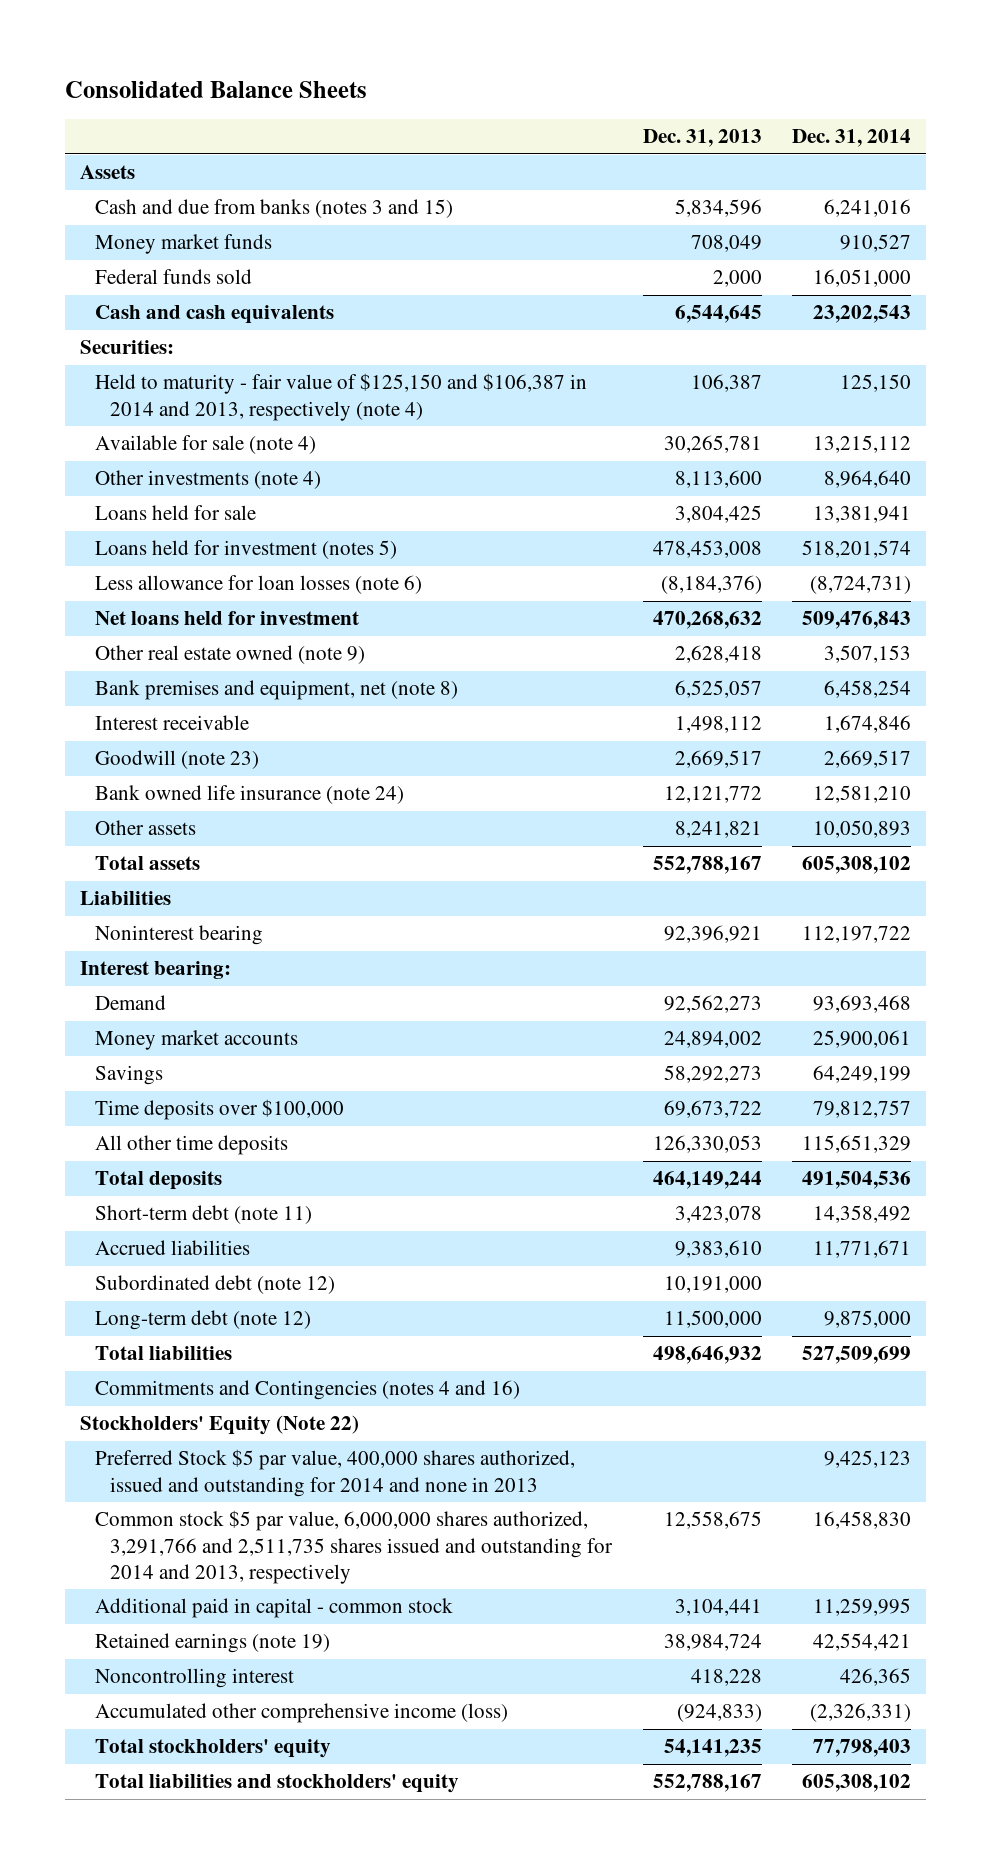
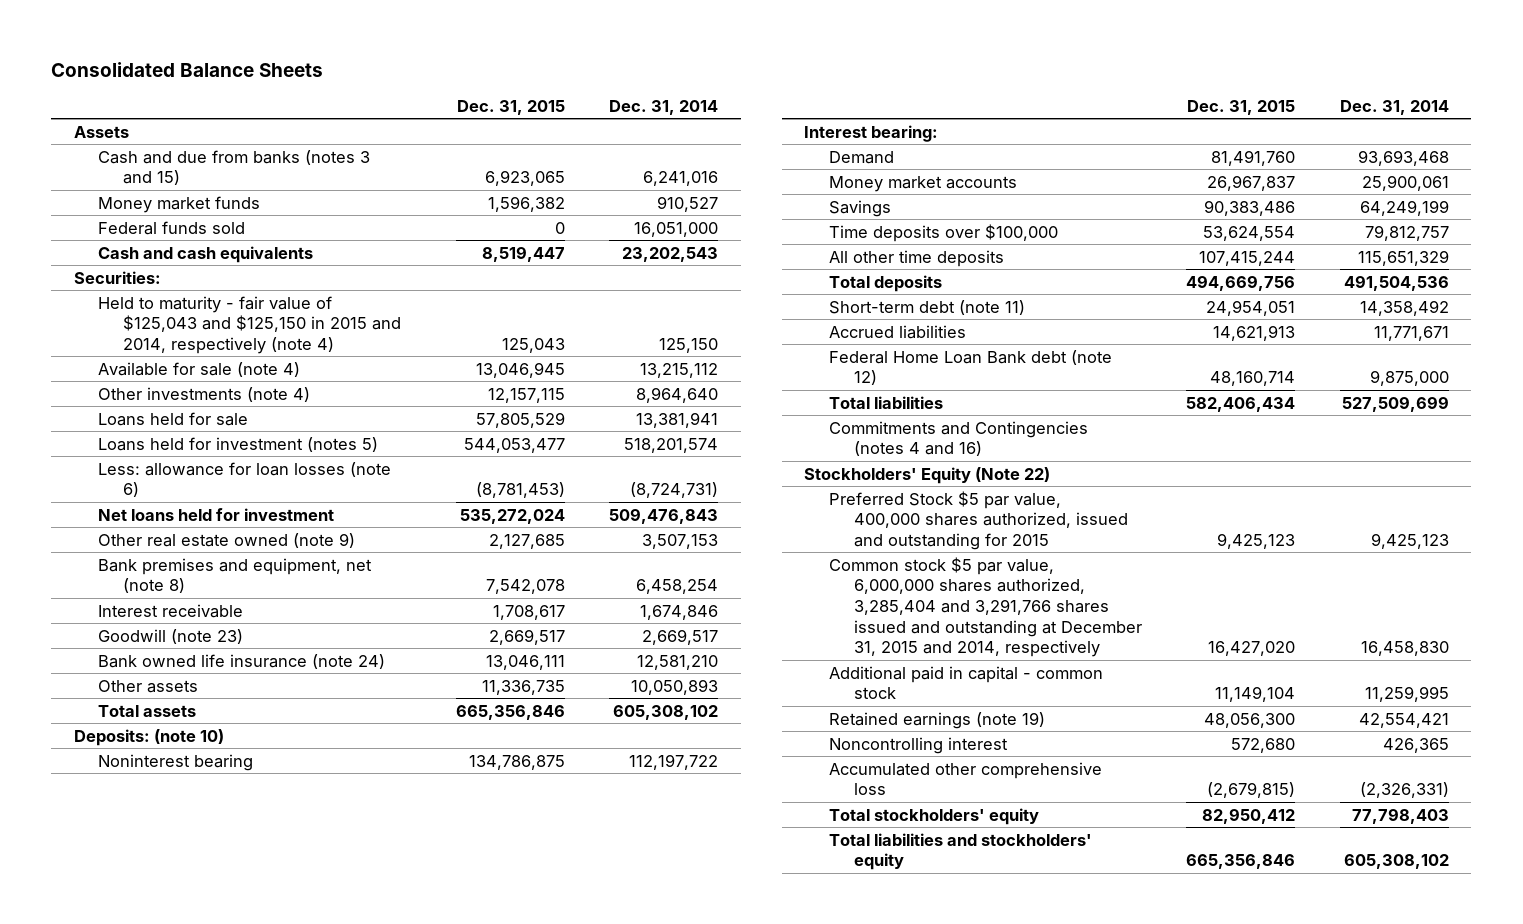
[642,129,762,148] Dec. 31, 2013 -> none
none -> [456,99,565,115] Dec. 31, 2015
[95,373,588,421] Held to maturity - fair value of $125,150 and $106,387 in 2014 and 2013, respectively (note 4) -> [98,295,402,354] Held to maturity - fair value of $125,043 and $125,150 in 2015 and 2014, respectively (note 4)
[95,575,423,595] Less allowance for loan losses (note 6) -> [98,461,392,498] Less: allowance for loan losses (note 6)
[79,891,171,906] Liabilities -> none
none -> [73,728,224,746] Deposits: (note 10)
[95,1275,336,1295] Subordinated debt (note 12) -> none
[95,1310,312,1331] Long-term debt (note 12) -> [829,349,1113,386] Federal Home Loan Bank debt (note 12)
[95,1449,576,1497] Preferred Stock $5 par value, 400,000 shares authorized, issued and outstanding for 2014 and none in 2013 -> [829,490,1128,550] Preferred Stock $5 par value, 400,000 shares authorized, issued and outstanding for 2015
[95,1510,614,1584] Common stock $5 par value, 6,000,000 shares authorized, 3,291,766 and 2,511,735 shares issued and outstanding for 2014 and 2013, respectively -> [829,556,1142,658] Common stock $5 par value, 6,000,000 shares authorized, 3,285,404 and 3,291,766 shares issued and outstanding at December 31, 2015 and 2014, respectively
[95,1703,509,1724] Accumulated other comprehensive income (loss) -> [829,761,1103,796] Accumulated other comprehensive loss

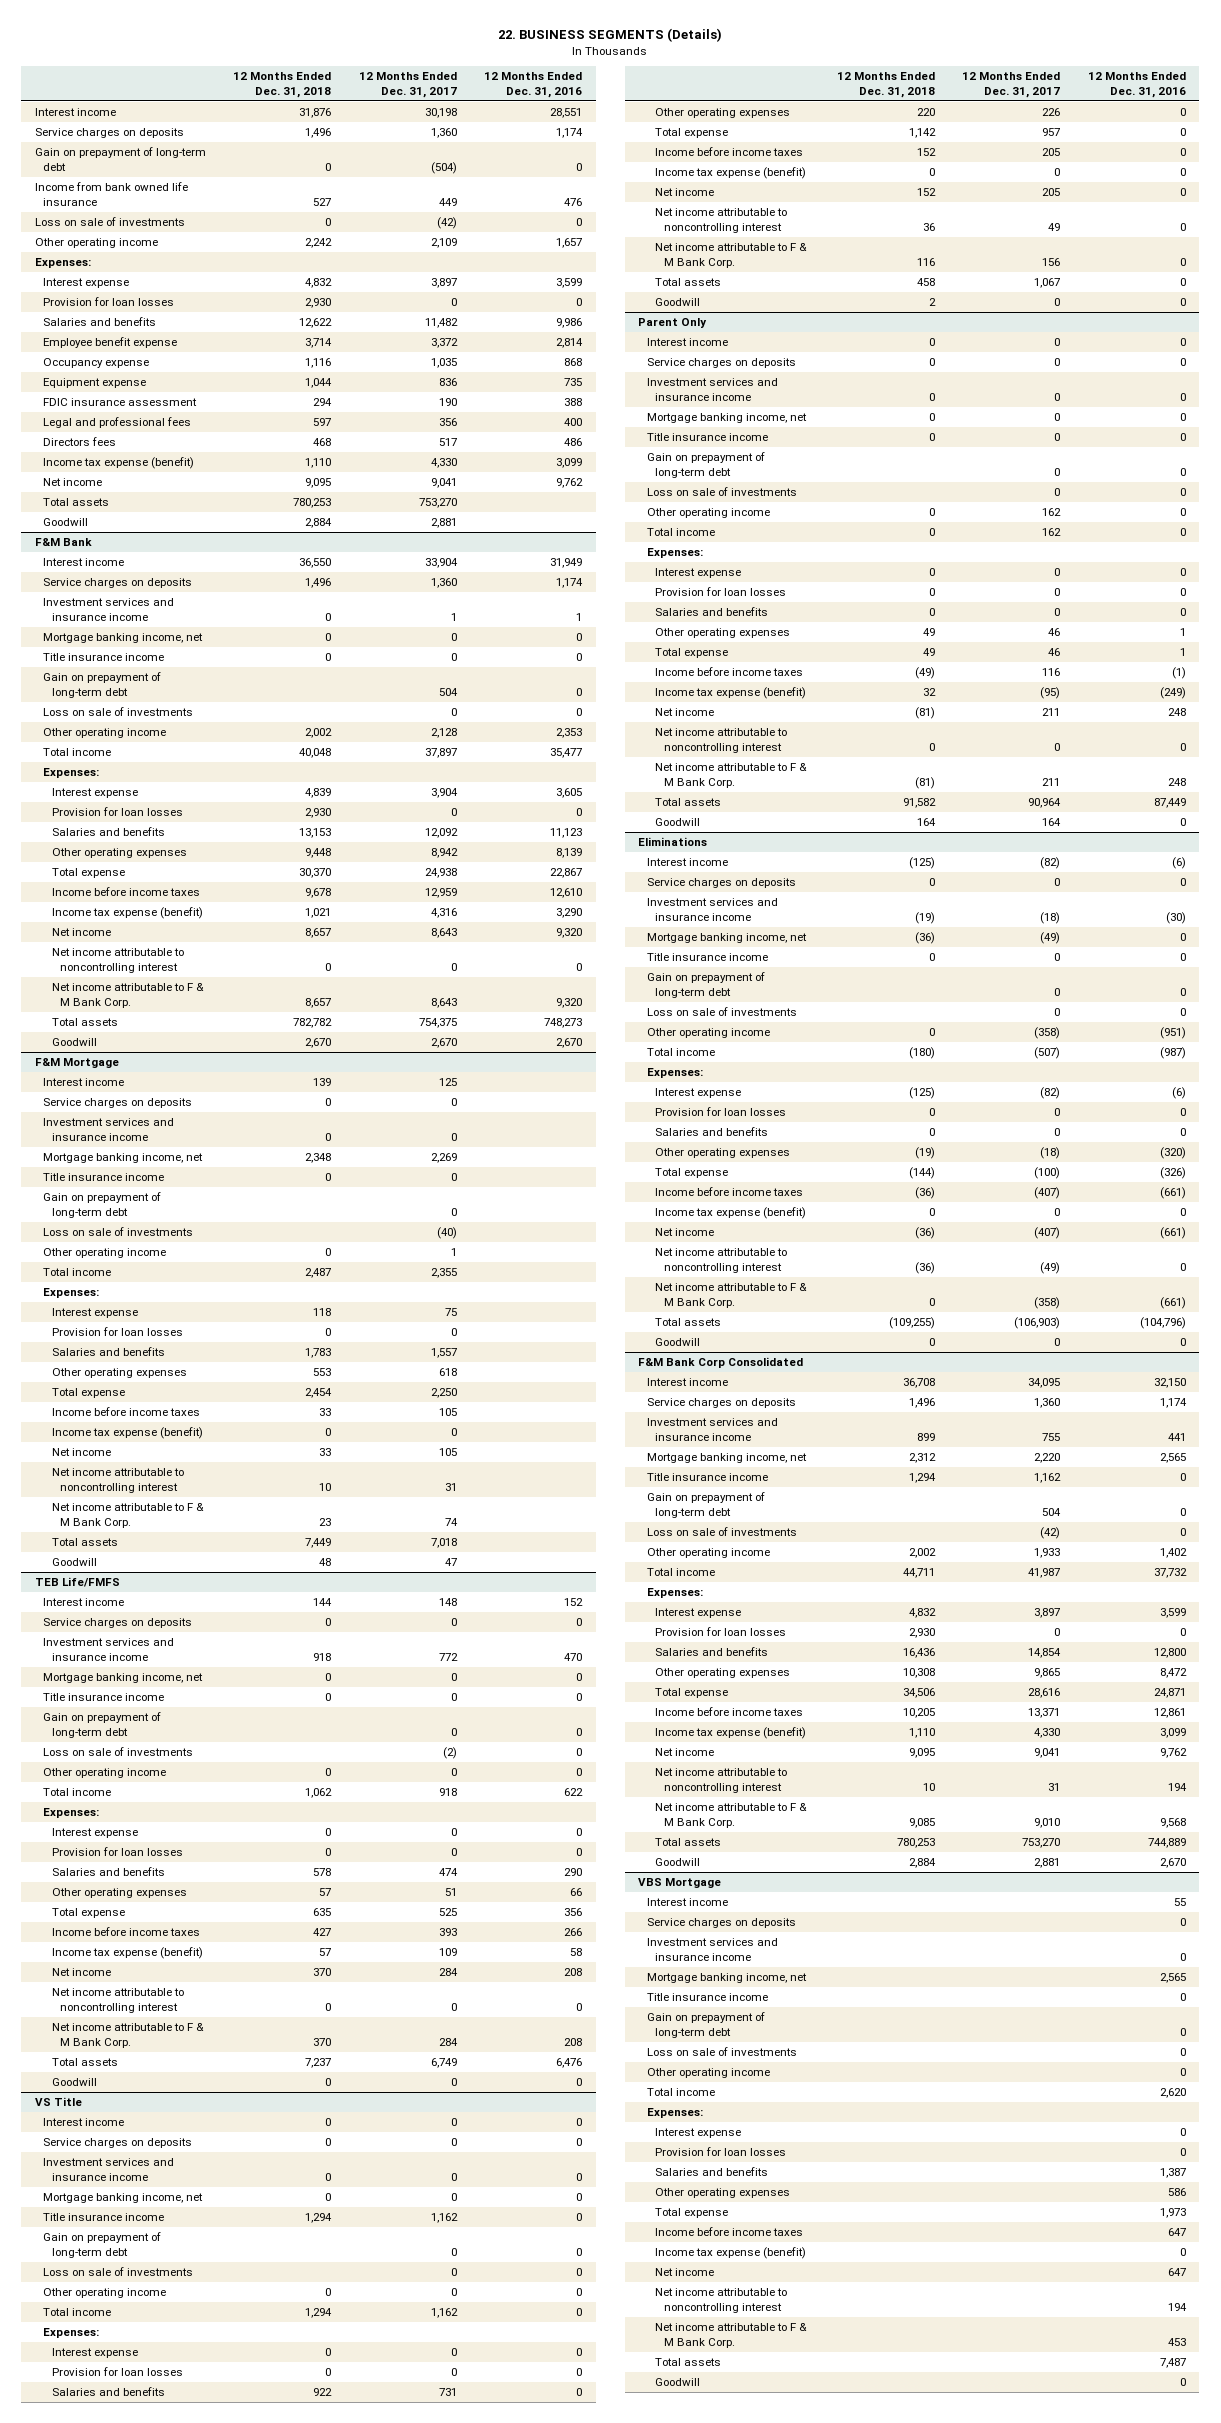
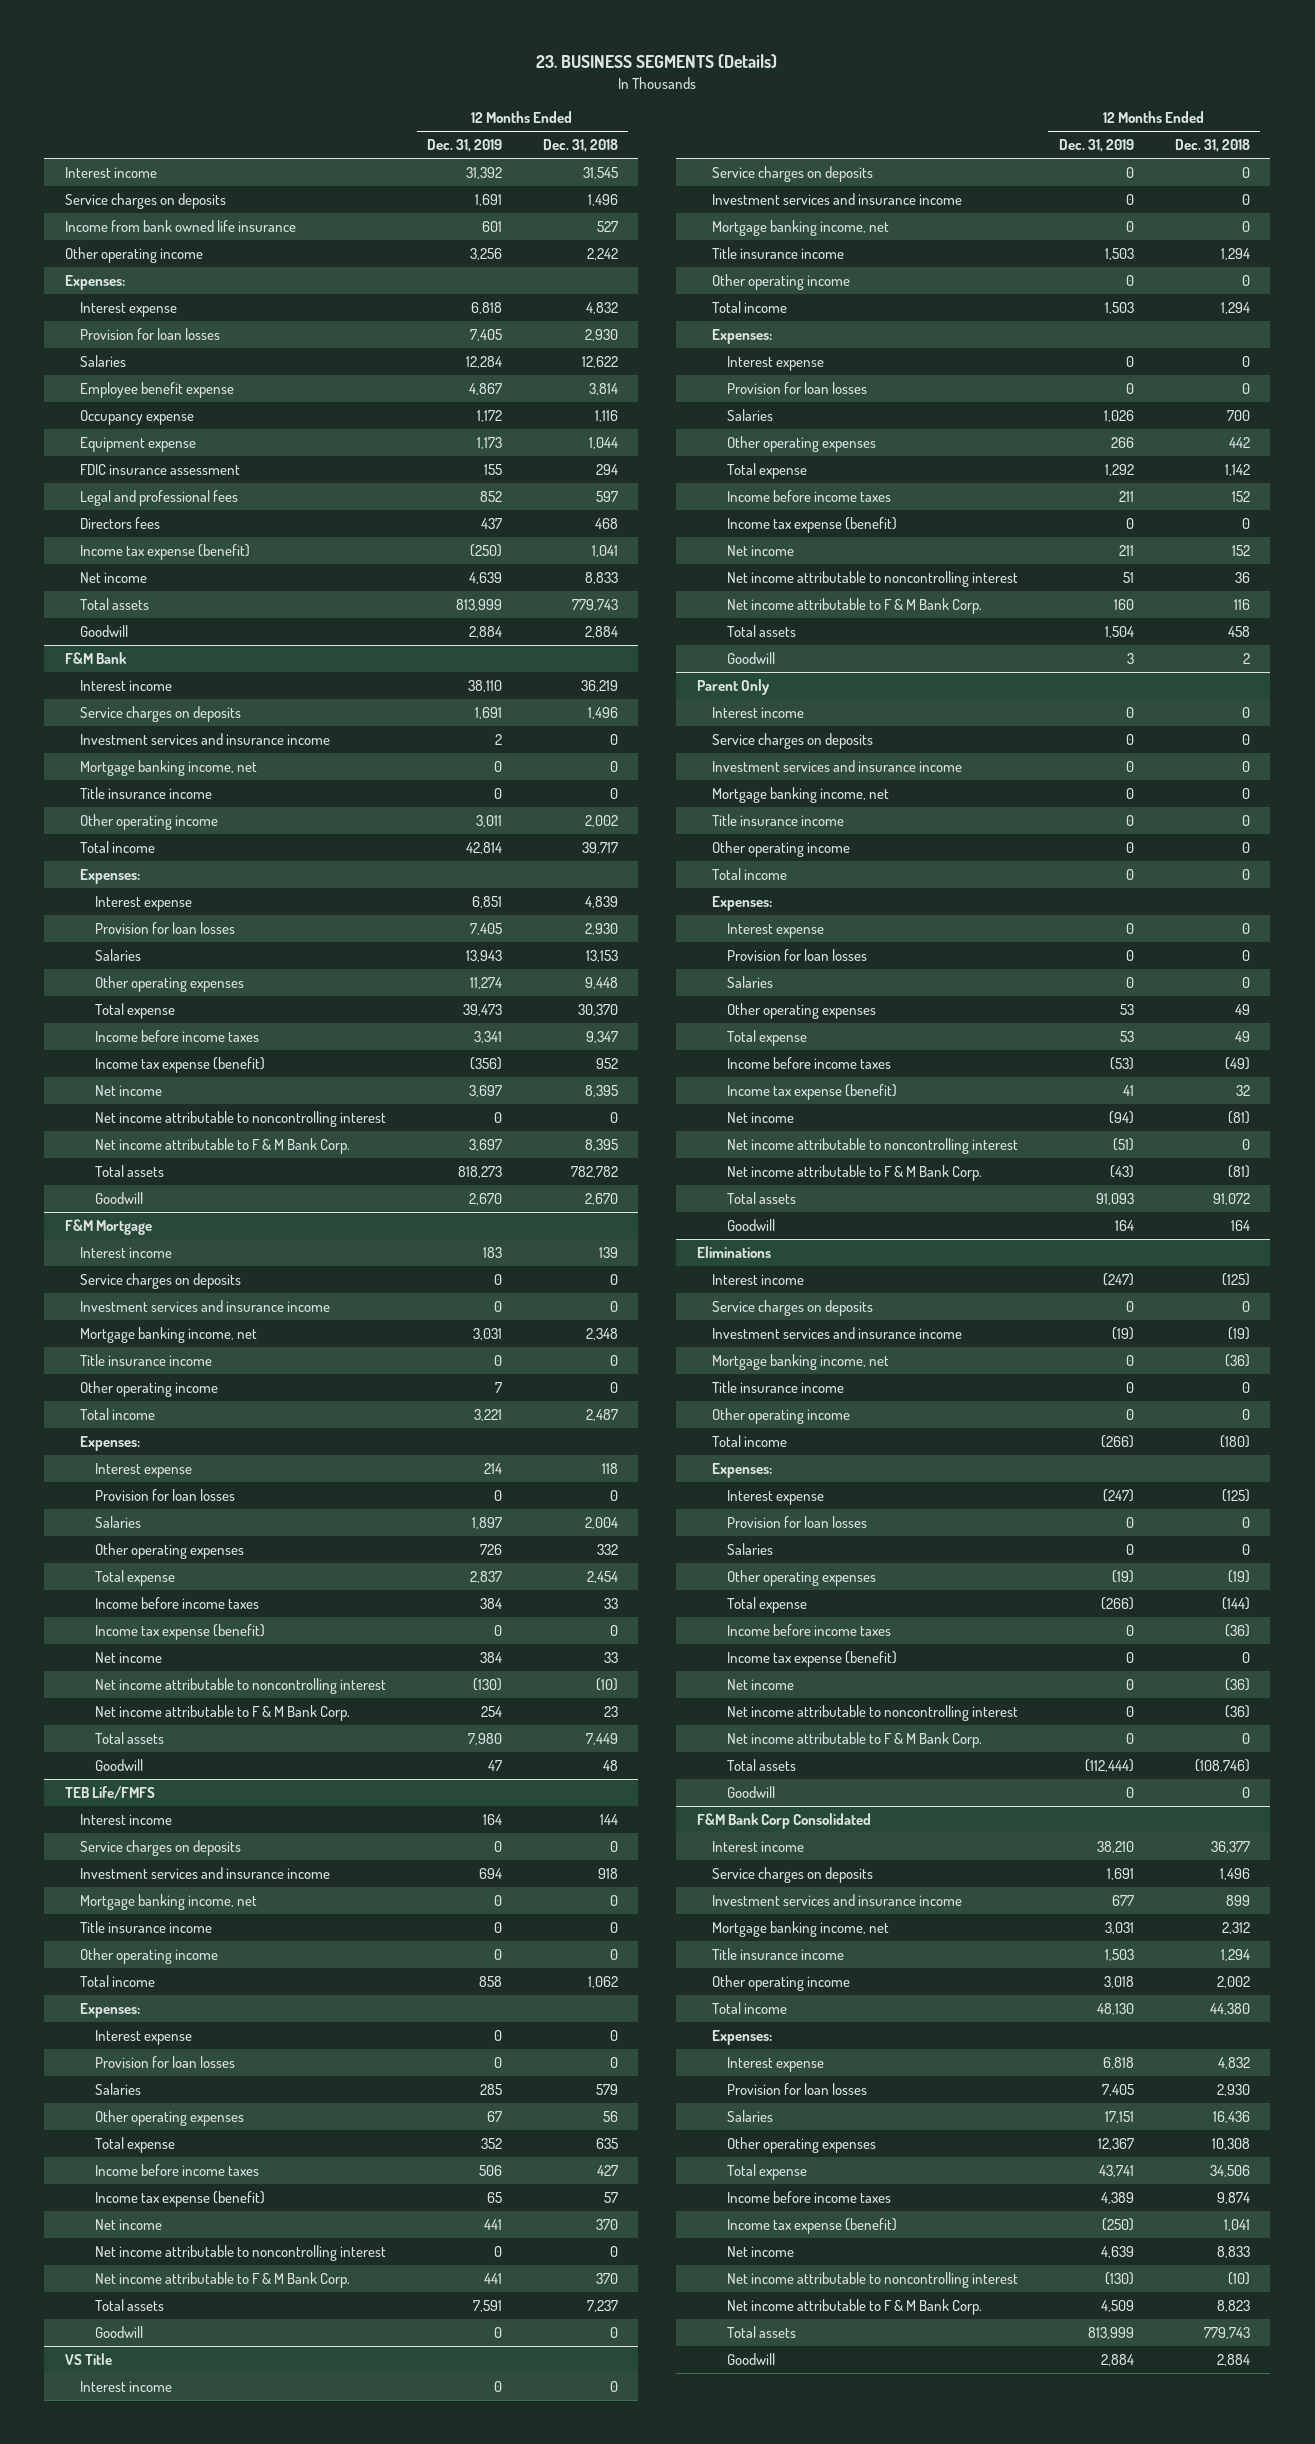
[498,28,723,43] 22. BUSINESS SEGMENTS (Details) -> [536,54,778,69] 23. BUSINESS SEGMENTS (Details)
[358,72,457,98] 12 Months Ended Dec. 31, 2017 -> none
[484,72,583,98] 12 Months Ended Dec. 31, 2016 -> none
none -> [426,139,502,153] Dec. 31, 2019
[299,108,332,119] 31,876 -> [582,167,618,180] 31,545
[34,147,206,171] Gain on prepayment of long-term debt -> none
[34,217,185,227] Loss on sale of investments -> none
[43,317,157,327] Salaries and benefits -> [79,355,126,368] Salaries
[305,338,333,349] 3,714 -> [588,383,618,396] 3,814
[305,458,332,469] 1,110 -> [591,545,618,558] 1,041
[305,478,332,489] 9,095 -> [584,572,618,585] 8,833
[293,498,332,509] 780,253 -> [571,599,618,612] 779,743
[299,558,332,569] 36,550 -> [580,680,618,693] 36,219
[43,672,162,698] Gain on prepayment of long-term debt -> none
[43,707,194,717] Loss on sale of investments -> none
[299,748,332,759] 40,048 -> [581,842,618,855] 39,717
[51,827,165,837] Salaries and benefits -> [94,949,141,962] Salaries
[305,888,332,899] 9,678 -> [585,1031,618,1044] 9,347
[305,908,332,919] 1,021 -> [595,1058,618,1070] 952
[305,928,332,939] 8,657 -> [584,1085,618,1098] 8,395
[305,997,332,1008] 8,657 -> [584,1139,618,1152] 8,395
[43,1192,162,1218] Gain on prepayment of long-term debt -> none
[43,1227,194,1237] Loss on sale of investments -> none
[51,1347,165,1357] Salaries and benefits -> [94,1516,141,1529] Salaries
[305,1348,332,1359] 1,783 -> [584,1517,618,1530] 2,004
[313,1368,332,1377] 553 -> [596,1544,618,1556] 332
[319,1482,332,1491] 10 -> [595,1678,618,1692] (10)
[43,1712,162,1738] Gain on prepayment of long-term debt -> none
[43,1747,194,1757] Loss on sale of investments -> none
[51,1867,165,1877] Salaries and benefits -> [94,2083,141,2096] Salaries
[313,1868,332,1877] 578 -> [595,2084,618,2096] 579
[319,1888,332,1897] 57 -> [602,2111,618,2123] 56
[43,2232,162,2258] Gain on prepayment of long-term debt -> none
[43,2267,194,2277] Loss on sale of investments -> none
[51,2387,165,2397] Salaries and benefits -> [726,409,773,422] Salaries
[313,2388,333,2397] 922 -> [1226,410,1250,422] 700
[916,108,935,117] 220 -> [1228,437,1250,449] 442
[646,452,765,478] Gain on prepayment of long-term debt -> none
[646,487,797,497] Loss on sale of investments -> none
[655,607,769,617] Salaries and benefits -> [726,976,773,989] Salaries
[902,798,936,809] 91,582 -> [1212,1193,1250,1206] 91,072
[646,972,765,998] Gain on prepayment of long-term debt -> none
[646,1007,797,1017] Loss on sale of investments -> none
[655,1127,769,1137] Salaries and benefits -> [726,1543,773,1556] Salaries
[888,1317,935,1330] (109,255) -> [1194,1759,1250,1773] (108,746)
[902,1378,935,1389] 36,708 -> [1210,1841,1250,1854] 36,377
[646,1492,765,1518] Gain on prepayment of long-term debt -> none
[646,1527,797,1537] Loss on sale of investments -> none
[902,1568,935,1579] 44,711 -> [1209,2003,1250,2016] 44,380
[655,1647,769,1657] Salaries and benefits -> [726,2110,773,2123] Salaries
[902,1708,935,1719] 10,205 -> [1216,2192,1250,2205] 9,874
[908,1728,935,1739] 1,110 -> [1223,2219,1250,2232] 1,041
[908,1748,935,1759] 9,095 -> [1216,2246,1250,2259] 8,833
[922,1782,935,1791] 10 -> [1227,2272,1250,2286] (10)
[908,1817,935,1828] 9,085 -> [1216,2300,1250,2313] 8,823
[896,1838,935,1849] 780,253 -> [1203,2327,1250,2340] 779,743
[638,1878,722,1889] VBS Mortgage -> none
[646,1898,728,1907] Interest income -> none
[646,1918,796,1929] Service charges on deposits -> none
[646,1938,778,1961] Investment services and insurance income -> none
[646,1973,807,1984] Mortgage banking income, net -> none
[646,1993,768,2002] Title insurance income -> none
[646,2012,765,2038] Gain on prepayment of long-term debt -> none
[646,2047,797,2057] Loss on sale of investments -> none
[646,2068,770,2079] Other operating income -> none
[646,2088,715,2097] Total income -> none
[646,2108,703,2119] Expenses: -> none
[655,2128,742,2139] Interest expense -> none
[655,2147,787,2157] Provision for loan losses -> none
[655,2167,769,2177] Salaries and benefits -> none
[655,2188,791,2199] Other operating expenses -> none
[655,2208,729,2219] Total expense -> none
[655,2227,804,2237] Income before income taxes -> none
[655,2247,807,2260] Income tax expense (benefit) -> none
[655,2268,715,2277] Net income -> none
[655,2288,788,2313] Net income attributable to noncontrolling interest -> none
[655,2323,808,2348] Net income attributable to F & M Bank Corp. -> none
[655,2358,722,2367] Total assets -> none
[655,2378,701,2387] Goodwill -> none

